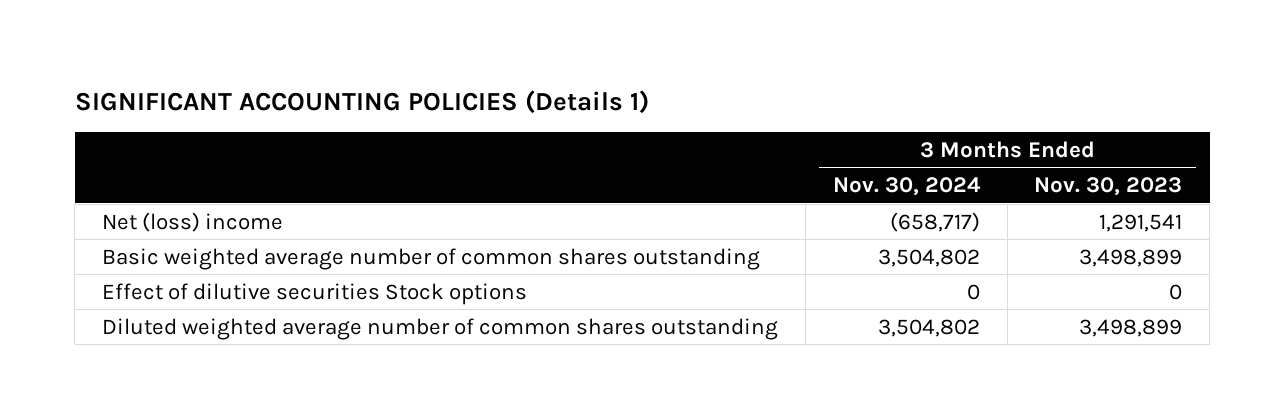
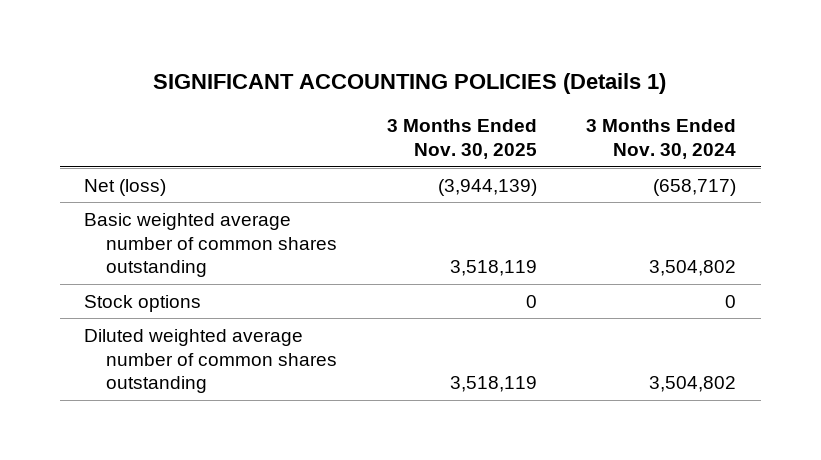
[1034,177,1183,197] Nov. 30, 2023 -> none
none -> [386,119,537,160] 3 Months Ended Nov. 30, 2025
[101,211,283,232] Net (loss) income -> [84,178,167,196] Net (loss)
[101,282,527,305] Effect of dilutive securities Stock options -> [84,294,202,312] Stock options

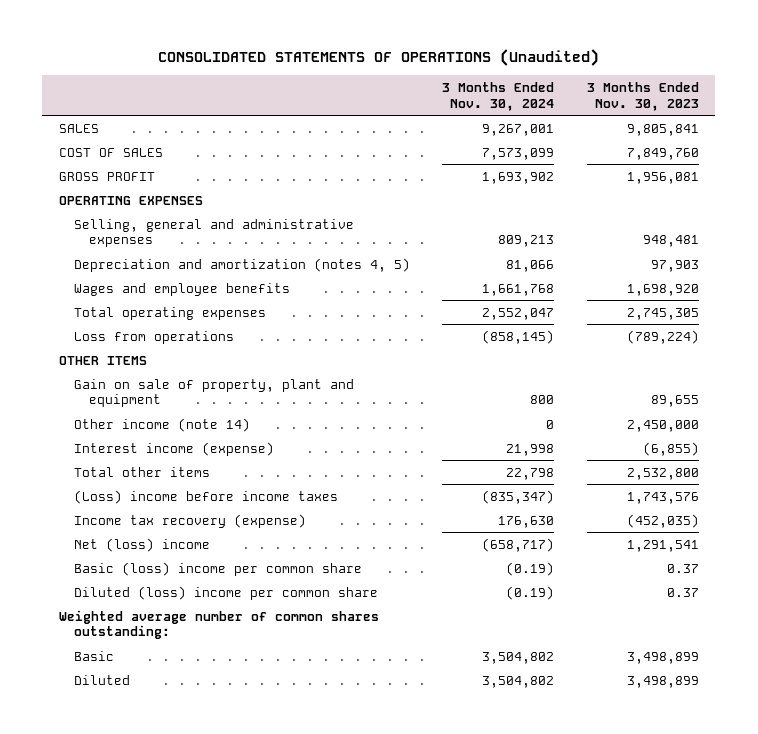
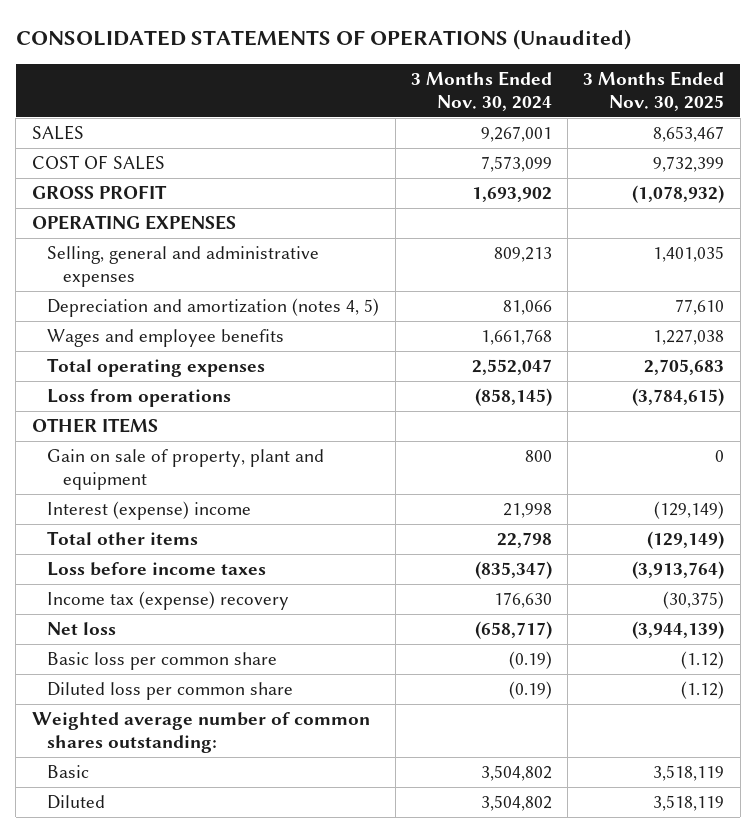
[587,81,700,111] 3 Months Ended Nov. 30, 2023 -> none
none -> [583,71,725,111] 3 Months Ended Nov. 30, 2025
[73,417,250,432] Other income (note 14) -> none
[73,441,274,456] Interest income (expense) -> [47,501,252,521] Interest (expense) income
[73,489,338,504] (Loss) income before income taxes -> [47,562,267,577] Loss before income taxes
[73,513,306,528] Income tax recovery (expense) -> [47,591,290,611] Income tax (expense) recovery
[73,537,210,552] Net (loss) income -> [47,622,117,636] Net loss
[73,561,362,576] Basic (loss) income per common share -> [47,652,278,671] Basic loss per common share
[73,585,378,600] Diluted (loss) income per common share -> [47,682,294,701] Diluted loss per common share

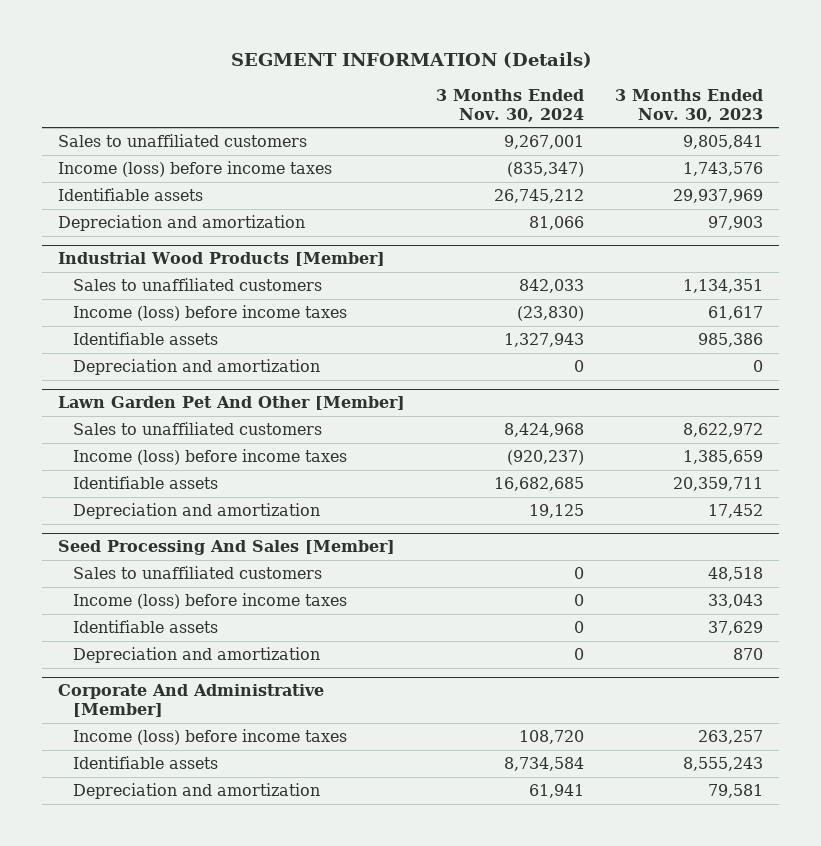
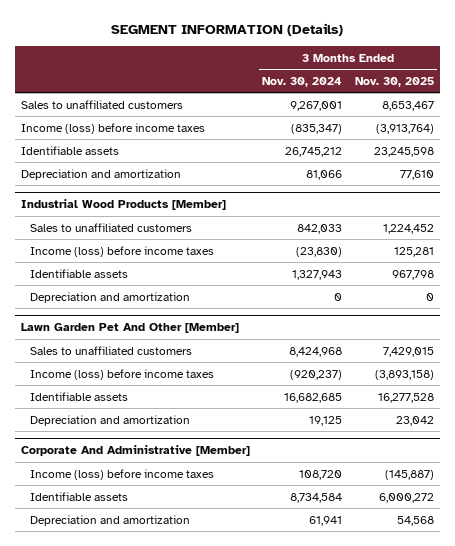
[615,89,764,122] 3 Months Ended Nov. 30, 2023 -> none
none -> [354,76,434,87] Nov. 30, 2025
[57,540,395,556] Seed Processing And Sales [Member] -> none
[72,566,322,580] Sales to unaffiliated customers -> none
[72,593,347,610] Income (loss) before income taxes -> none
[72,620,218,634] Identifiable assets -> none
[72,647,320,664] Depreciation and amortization -> none

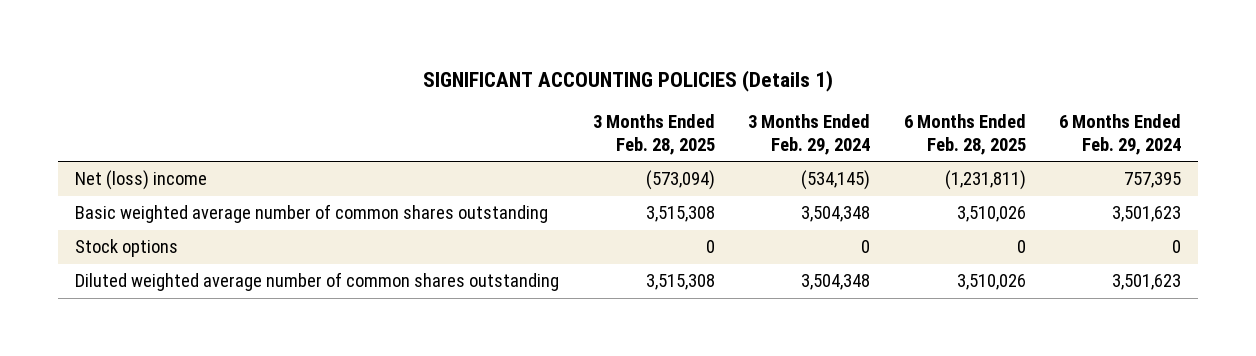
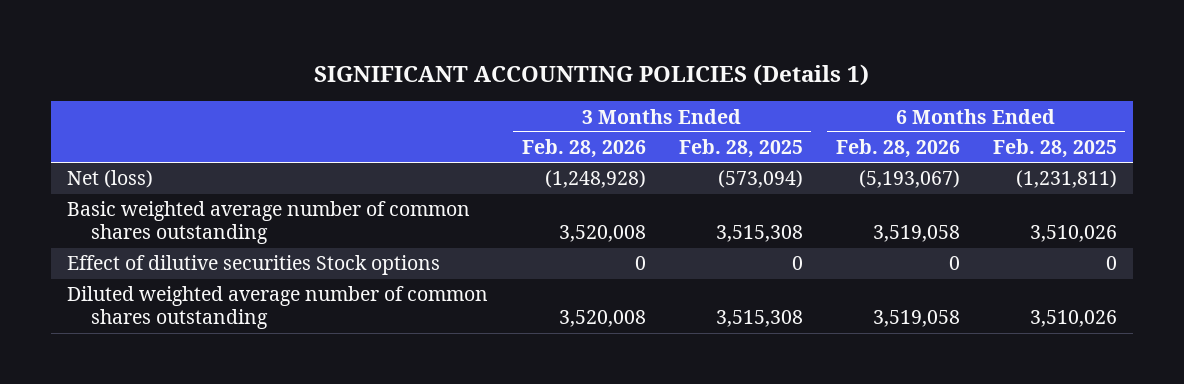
[748,114,871,155] 3 Months Ended Feb. 29, 2024 -> none
[1058,114,1181,155] 6 Months Ended Feb. 29, 2024 -> none
none -> [521,139,646,159] Feb. 28, 2026
none -> [835,139,960,159] Feb. 28, 2026
[75,170,208,191] Net (loss) income -> [67,170,154,189] Net (loss)
[75,239,179,258] Stock options -> [67,255,441,276] Effect of dilutive securities Stock options

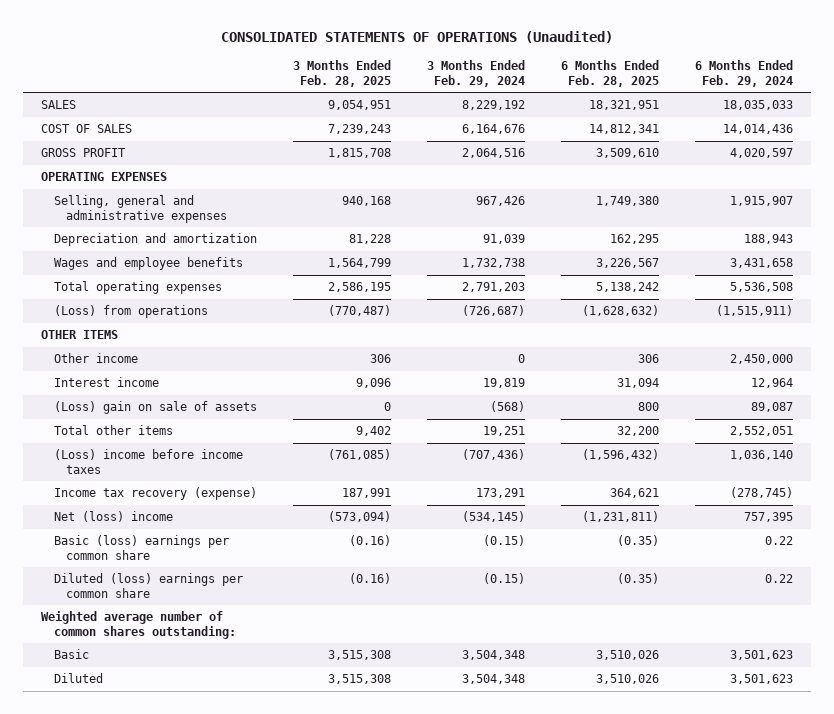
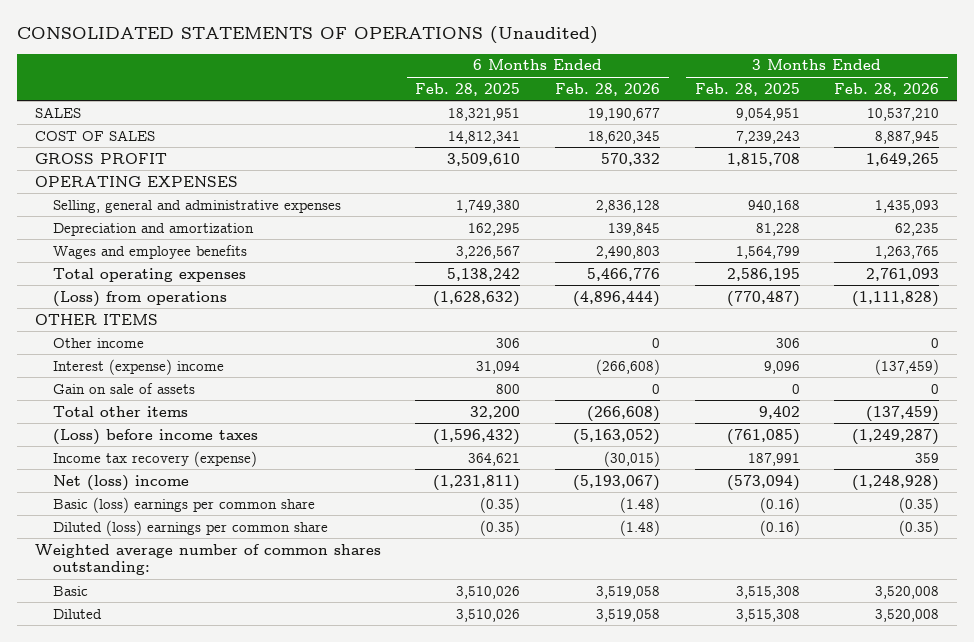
[426,60,525,87] 3 Months Ended Feb. 29, 2024 -> none
[694,60,793,87] 6 Months Ended Feb. 29, 2024 -> none
none -> [554,82,660,96] Feb. 28, 2026
none -> [834,82,940,96] Feb. 28, 2026
[53,377,159,388] Interest income -> [53,358,225,375] Interest (expense) income
[53,401,257,415] (Loss) gain on sale of assets -> [53,382,196,394] Gain on sale of assets
[53,449,243,474] (Loss) income before income taxes -> [53,428,259,445] (Loss) before income taxes

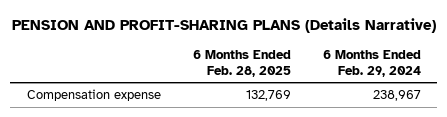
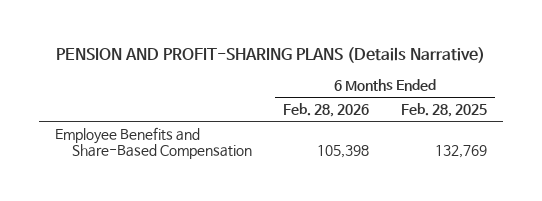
[322,50,421,77] 6 Months Ended Feb. 29, 2024 -> none
none -> [283,103,370,118] Feb. 28, 2026
[26,89,161,102] Compensation expense -> [54,126,252,160] Employee Benefits and Share-Based Compensation

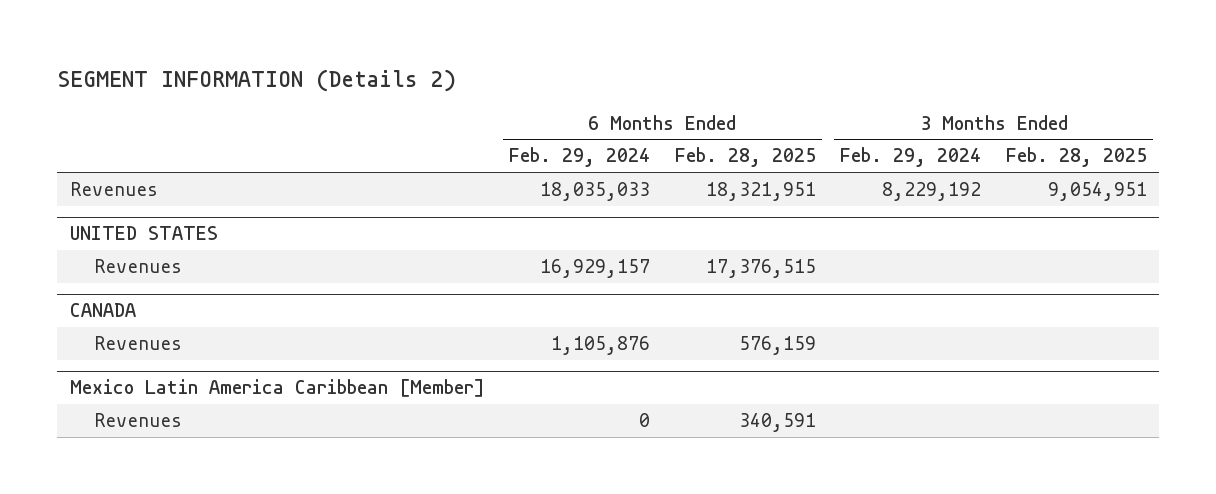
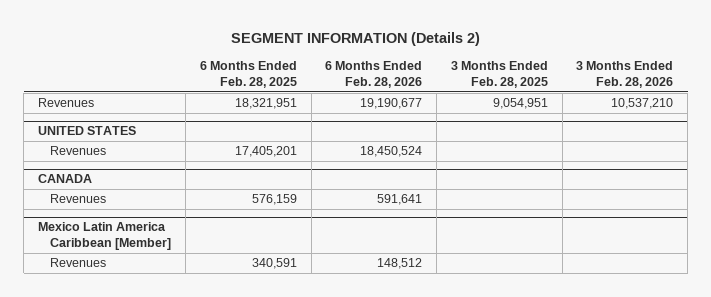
[509,147,651,168] Feb. 29, 2024 -> none
[840,147,982,168] Feb. 29, 2024 -> none
none -> [325,61,423,89] 6 Months Ended Feb. 28, 2026
none -> [576,61,674,89] 3 Months Ended Feb. 28, 2026
[705,258,816,278] 17,376,515 -> [234,146,297,158] 17,405,201

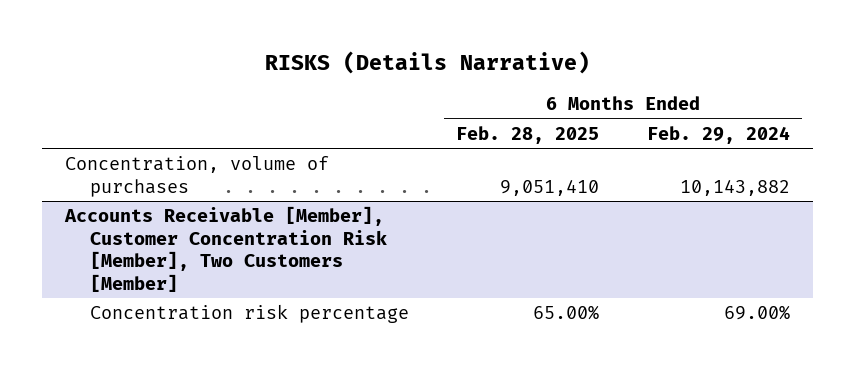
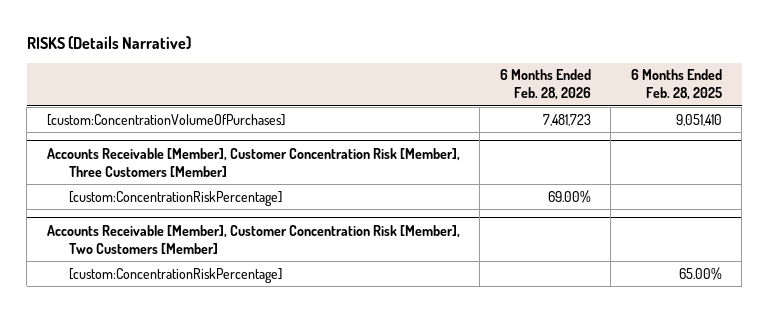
[646,125,790,144] Feb. 29, 2024 -> none
none -> [499,69,591,101] 6 Months Ended Feb. 28, 2026
[65,156,330,197] Concentration, volume of purchases -> [46,113,285,126] [custom:ConcentrationVolumeOfPurchases]
none -> [46,147,460,177] Accounts Receivable [Member], Customer Concentration Risk [Member], Three Customers [Member]
none -> [69,190,283,206] [custom:ConcentrationRiskPercentage]
[89,304,409,324] Concentration risk percentage -> none
none -> [69,267,283,283] [custom:ConcentrationRiskPercentage]

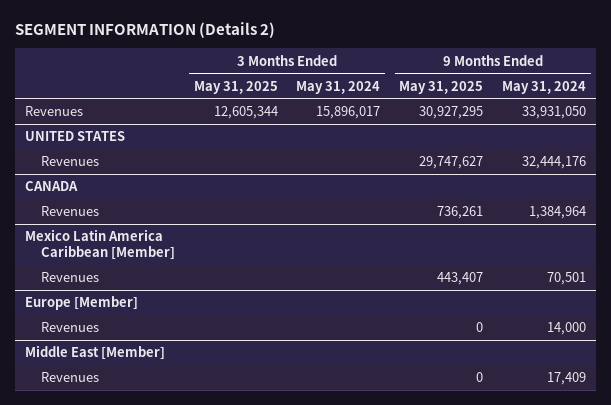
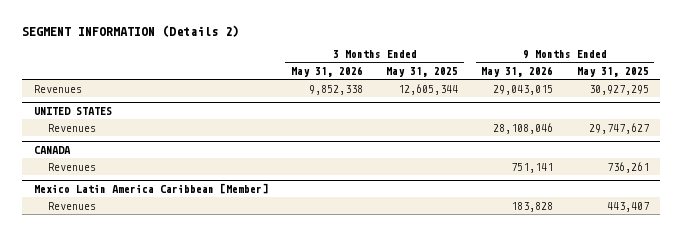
[296,80,381,94] May 31, 2024 -> none
[502,80,587,94] May 31, 2024 -> none
none -> [291,66,364,78] May 31, 2026
none -> [481,66,554,78] May 31, 2026
[24,296,138,311] Europe [Member] -> none
[40,322,99,333] Revenues -> none
[24,345,165,361] Middle East [Member] -> none
[40,372,99,383] Revenues -> none

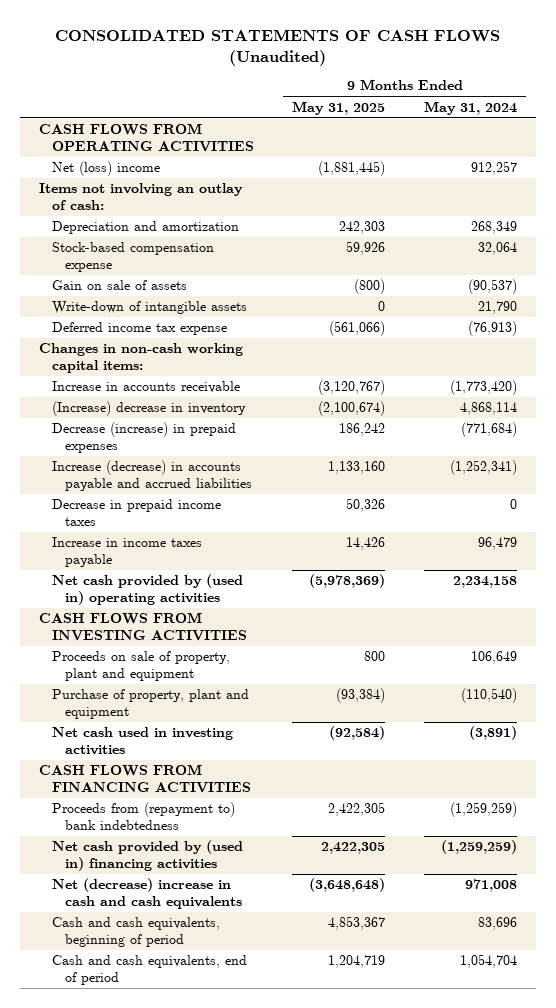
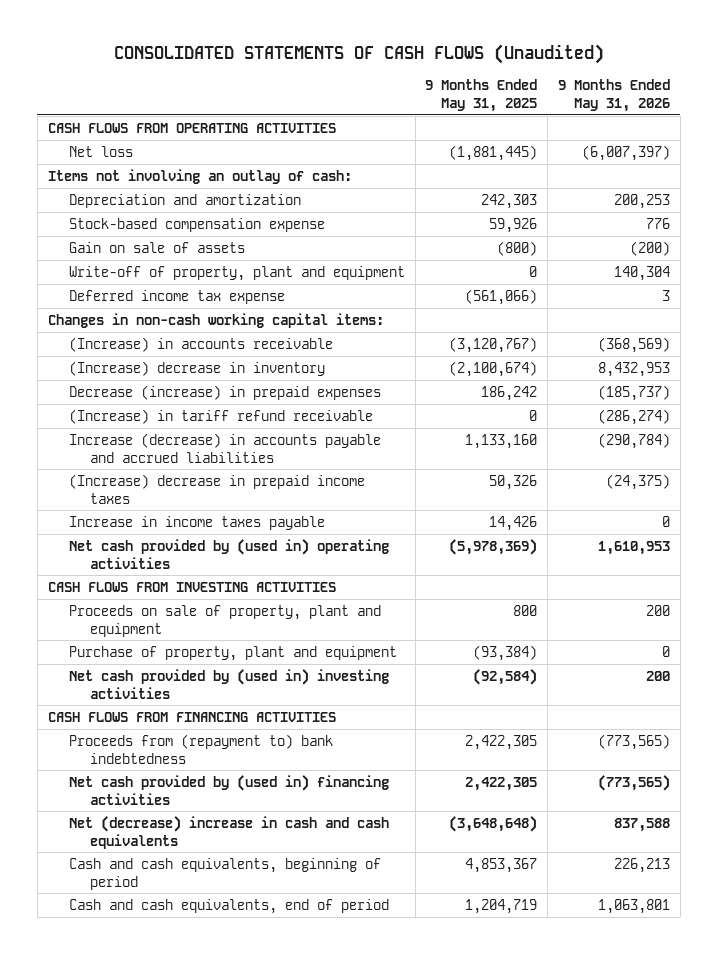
[423,100,517,115] May 31, 2024 -> none
none -> [557,79,670,112] 9 Months Ended May 31, 2026
[52,161,161,177] Net (loss) income -> [68,145,133,157] Net loss
[52,301,248,315] Write-down of intangible assets -> none
none -> [68,265,405,281] Write-off of property, plant and equipment
[52,381,241,394] Increase in accounts receivable -> [68,336,333,352] (Increase) in accounts receivable
none -> [68,408,373,424] (Increase) in tariff refund receivable
[52,499,222,527] Decrease in prepaid income taxes -> [68,473,365,504] (Increase) decrease in prepaid income taxes
[52,727,234,756] Net cash used in investing activities -> [68,668,389,699] Net cash provided by (used in) investing activities

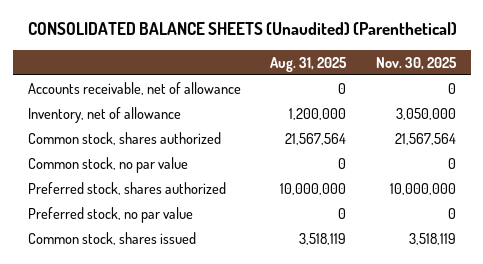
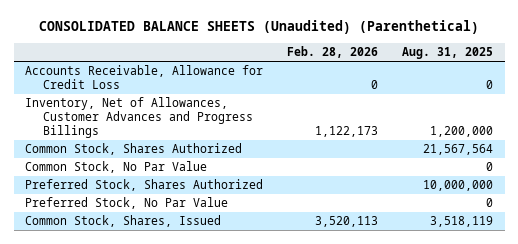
[375,56,457,70] Nov. 30, 2025 -> none
none -> [287,46,379,59] Feb. 28, 2026
[27,81,241,95] Accounts receivable, net of allowance -> [25,65,264,90] Accounts Receivable, Allowance for Credit Loss
[27,106,181,123] Inventory, net of allowance -> [25,97,254,139] Inventory, Net of Allowances, Customer Advances and Progress Billings
[27,131,221,145] Common stock, shares authorized -> [25,143,243,156] Common Stock, Shares Authorized
[27,156,188,173] Common stock, no par value -> [25,161,208,174] Common Stock, No Par Value
[27,181,226,195] Preferred stock, shares authorized -> [25,179,264,192] Preferred Stock, Shares Authorized
[27,206,193,223] Preferred stock, no par value -> [25,197,229,210] Preferred Stock, No Par Value
[27,231,196,245] Common stock, shares issued -> [25,215,222,228] Common Stock, Shares, Issued

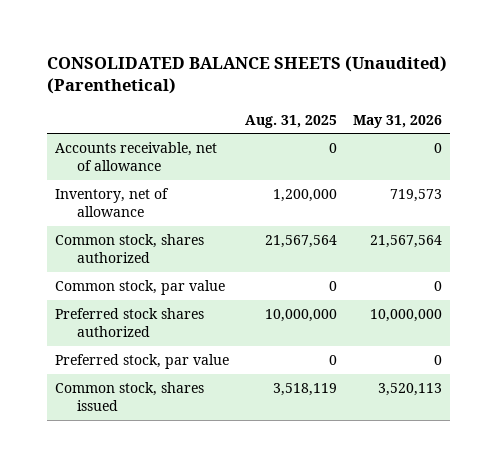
[287,46,379,59] Feb. 28, 2026 -> none
none -> [352,114,442,128] May 31, 2026
[25,65,264,90] Accounts Receivable, Allowance for Credit Loss -> [55,141,218,172] Accounts receivable, net of allowance
[25,97,254,139] Inventory, Net of Allowances, Customer Advances and Progress Billings -> [55,187,170,218] Inventory, net of allowance
[25,143,243,156] Common Stock, Shares Authorized -> [55,233,205,264] Common stock, shares authorized
[25,161,208,174] Common Stock, No Par Value -> [55,279,226,295] Common stock, par value
[25,179,264,192] Preferred Stock, Shares Authorized -> [55,307,205,338] Preferred stock shares authorized
[25,197,229,210] Preferred Stock, No Par Value -> [55,353,230,369] Preferred stock, par value
[25,215,222,228] Common Stock, Shares, Issued -> [55,381,205,412] Common stock, shares issued

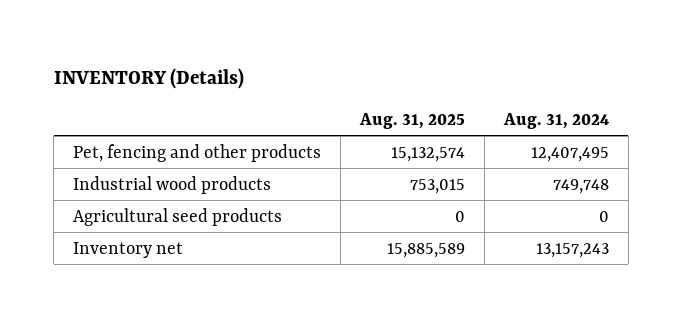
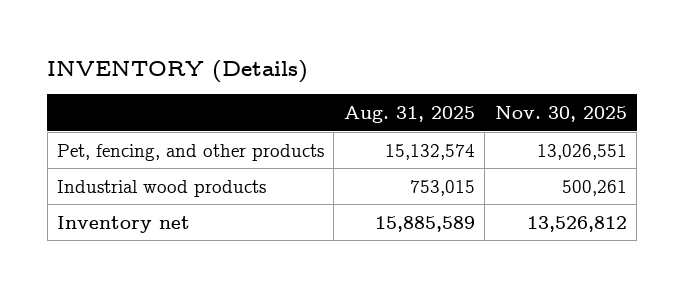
[502,112,609,129] Aug. 31, 2024 -> none
none -> [494,105,627,122] Nov. 30, 2025
[73,143,322,162] Pet, fencing and other products -> [56,143,324,161] Pet, fencing, and other products
[73,207,283,226] Agricultural seed products -> none

